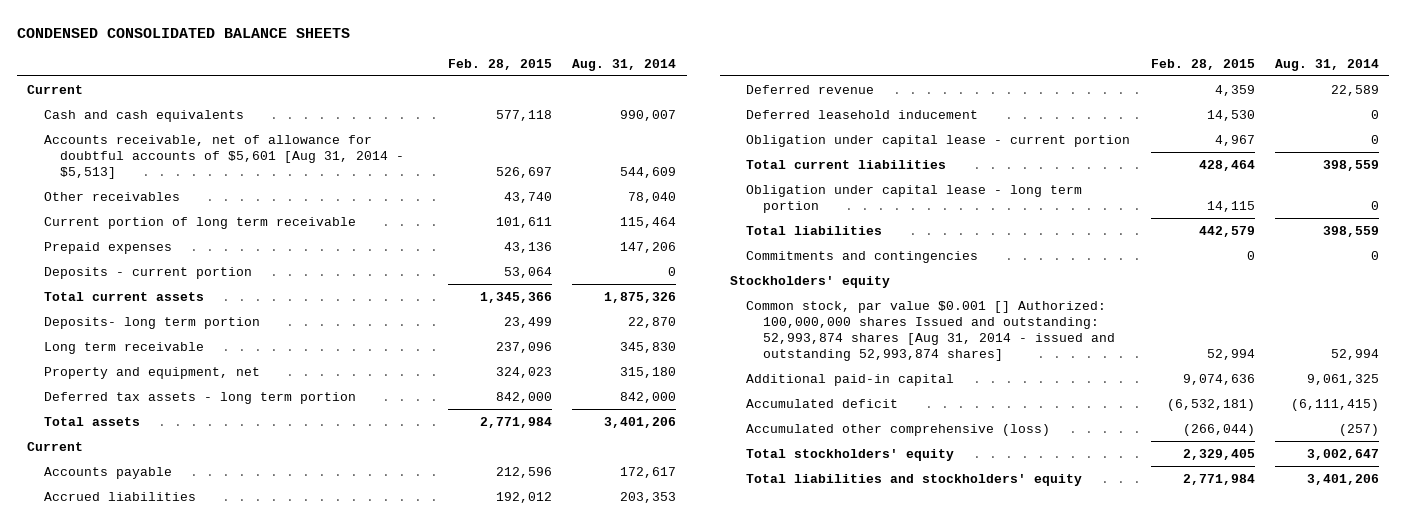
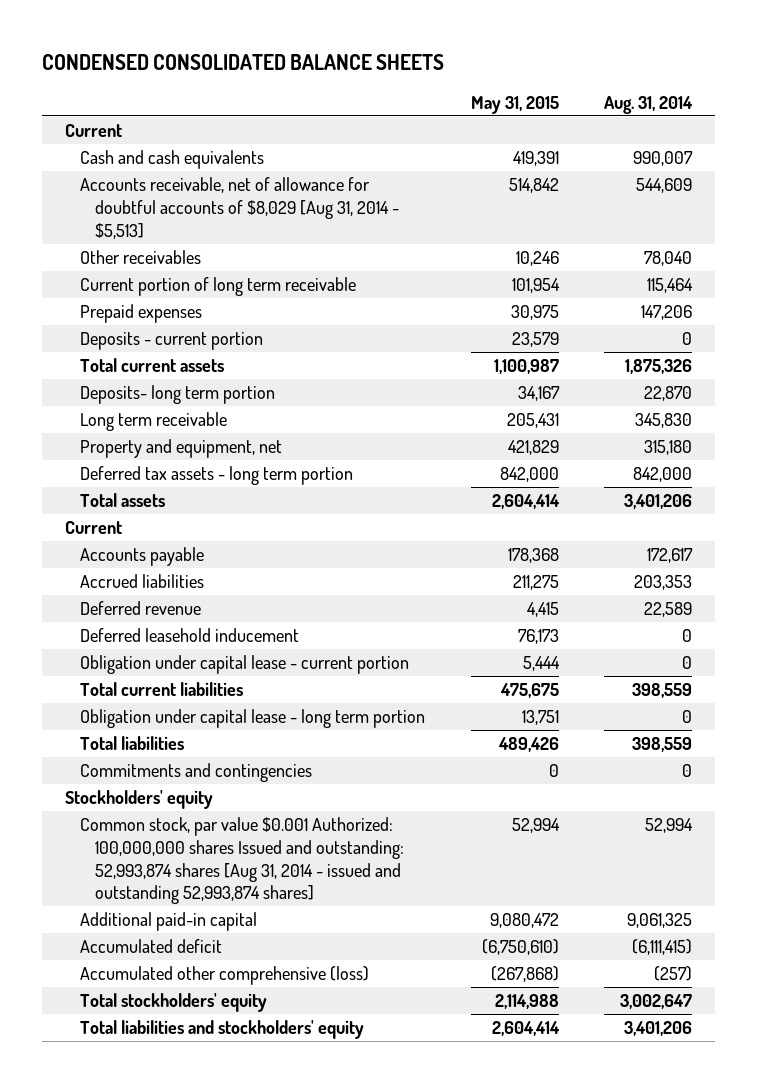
[448,58,553,70] Feb. 28, 2015 -> none
none -> [470,95,559,114] May 31, 2015
[43,134,405,180] Accounts receivable, net of allowance for doubtful accounts of $5,601 [Aug 31, 2014 - $5,513] -> [80,177,400,239] Accounts receivable, net of allowance for doubtful accounts of $8,029 [Aug 31, 2014 - $5,513]
[746,300,1115,362] Common stock, par value $0.001 [] Authorized: 100,000,000 shares Issued and outstanding: 52,993,874 shares [Aug 31, 2014 - issued and outstanding 52,993,874 shares] -> [80,817,405,905] Common stock, par value $0.001 Authorized: 100,000,000 shares Issued and outstanding: 52,993,874 shares [Aug 31, 2014 - issued and outstanding 52,993,874 shares]

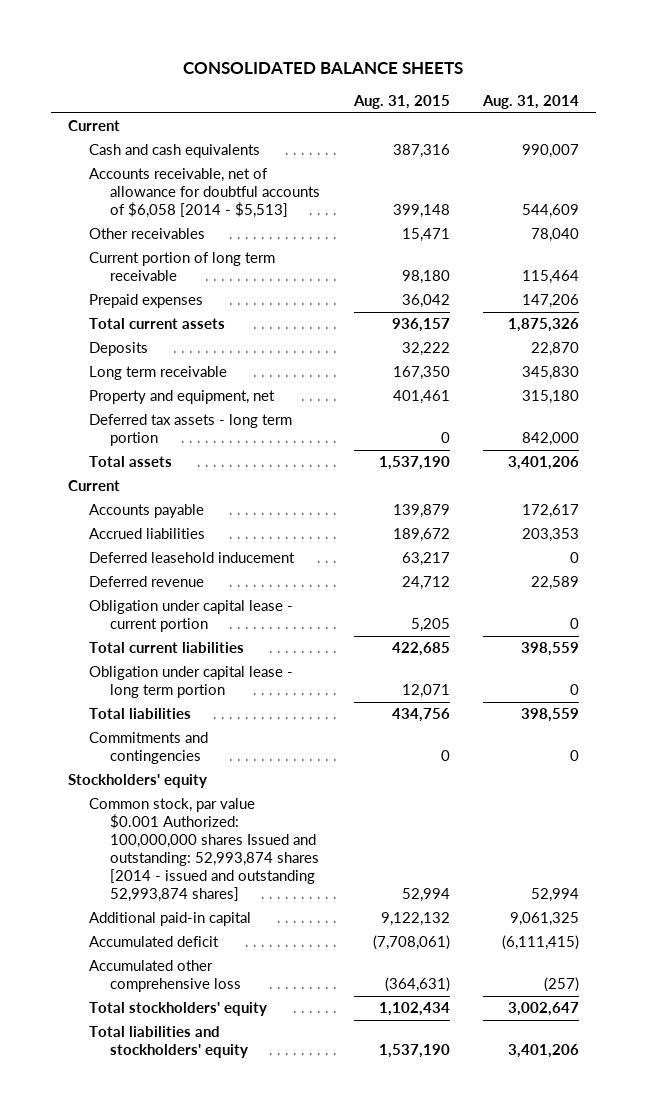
[42,54,445,71] CONDENSED CONSOLIDATED BALANCE SHEETS -> [183,61,464,74] CONSOLIDATED BALANCE SHEETS
[470,95,559,114] May 31, 2015 -> none
none -> [352,95,450,110] Aug. 31, 2015
[80,177,400,239] Accounts receivable, net of allowance for doubtful accounts of $8,029 [Aug 31, 2014 - $5,513] -> [88,168,321,219] Accounts receivable, net of allowance for doubtful accounts of $6,058 [2014 - $5,513]
[80,332,264,351] Deposits - current portion -> none
[80,385,276,405] Deposits- long term portion -> [88,342,148,357] Deposits
[80,601,202,616] Deferred revenue -> [88,576,204,588] Deferred revenue
[80,817,405,905] Common stock, par value $0.001 Authorized: 100,000,000 shares Issued and outstanding: 52,993,874 shares [Aug 31, 2014 - issued and outstanding 52,993,874 shares] -> [88,798,320,902] Common stock, par value $0.001 Authorized: 100,000,000 shares Issued and outstanding: 52,993,874 shares [2014 - issued and outstanding 52,993,874 shares]
[80,966,370,986] Accumulated other comprehensive (loss) -> [88,960,242,993] Accumulated other comprehensive loss

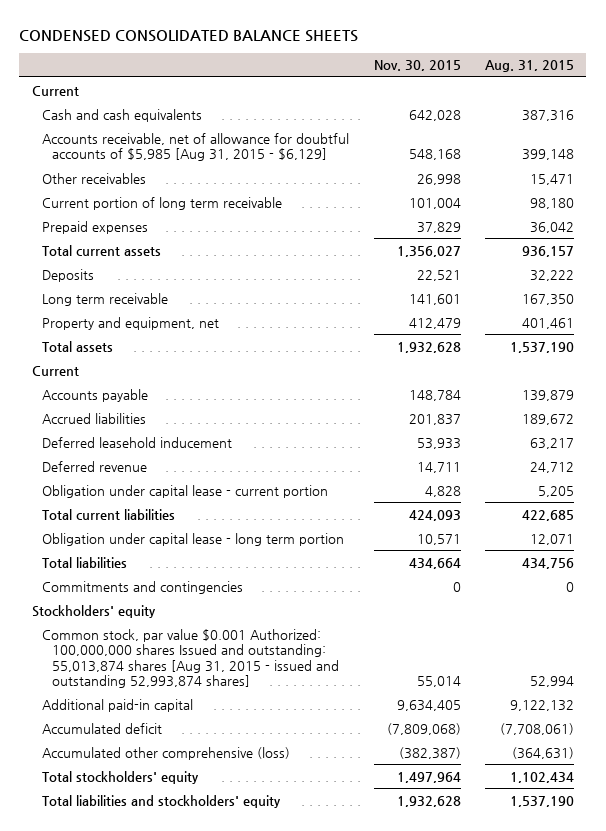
[183,61,464,74] CONSOLIDATED BALANCE SHEETS -> [19,29,359,42] CONDENSED CONSOLIDATED BALANCE SHEETS
[482,95,580,110] Aug. 31, 2014 -> none
none -> [373,60,461,72] Nov. 30, 2015
[88,168,321,219] Accounts receivable, net of allowance for doubtful accounts of $6,058 [2014 - $5,513] -> [41,132,349,162] Accounts receivable, net of allowance for doubtful accounts of $5,985 [Aug 31, 2015 - $6,129]
[88,414,292,447] Deferred tax assets - long term portion -> none
[88,798,320,902] Common stock, par value $0.001 Authorized: 100,000,000 shares Issued and outstanding: 52,993,874 shares [2014 - issued and outstanding 52,993,874 shares] -> [41,628,340,689] Common stock, par value $0.001 Authorized: 100,000,000 shares Issued and outstanding: 55,013,874 shares [Aug 31, 2015 - issued and outstanding 52,993,874 shares]
[88,960,242,993] Accumulated other comprehensive loss -> [41,746,290,760] Accumulated other comprehensive (loss)

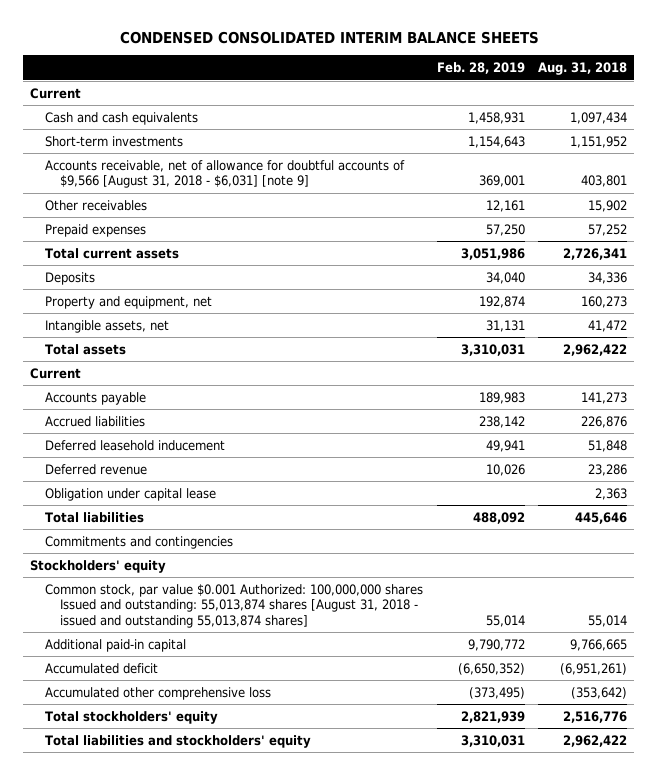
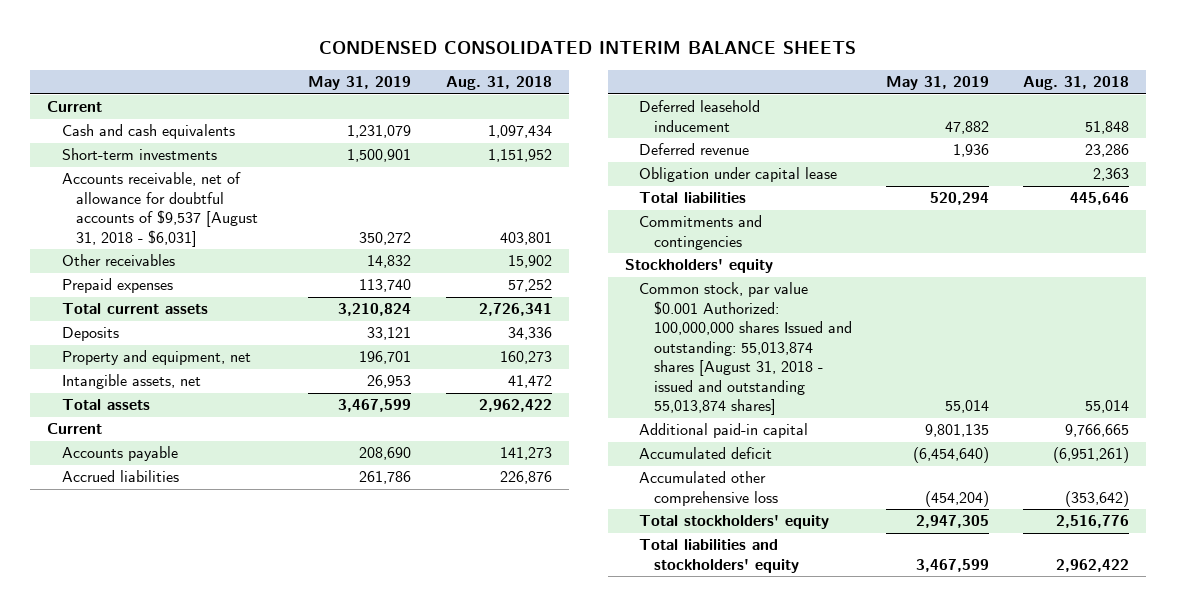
[436,62,525,75] Feb. 28, 2019 -> none
none -> [308,76,412,91] May 31, 2019
[45,159,406,189] Accounts receivable, net of allowance for doubtful accounts of $9,566 [August 31, 2018 - $6,031] [note 9] -> [61,172,259,247] Accounts receivable, net of allowance for doubtful accounts of $9,537 [August 31, 2018 - $6,031]

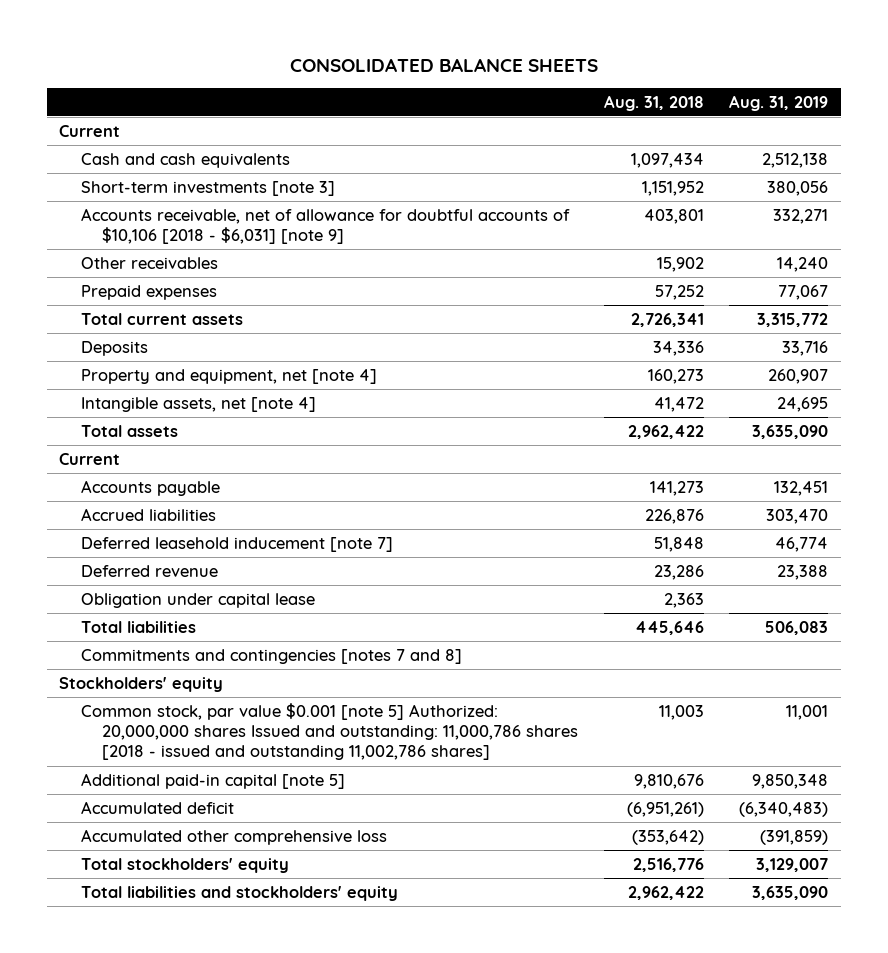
[319,41,857,55] CONDENSED CONSOLIDATED INTERIM BALANCE SHEETS -> [289,57,598,72] CONSOLIDATED BALANCE SHEETS
[308,76,412,91] May 31, 2019 -> none
none -> [729,94,829,111] Aug. 31, 2019
[61,148,217,161] Short-term investments -> [80,180,335,196] Short-term investments [note 3]
[61,172,259,247] Accounts receivable, net of allowance for doubtful accounts of $9,537 [August 31, 2018 - $6,031] -> [80,207,570,245] Accounts receivable, net of allowance for doubtful accounts of $10,106 [2018 - $6,031] [note 9]
[61,350,251,366] Property and equipment, net -> [80,368,377,384] Property and equipment, net [note 4]
[61,374,201,390] Intangible assets, net -> [80,396,316,412] Intangible assets, net [note 4]
[639,100,761,132] Deferred leasehold inducement -> [80,536,393,552] Deferred leasehold inducement [note 7]
[639,215,763,250] Commitments and contingencies -> [80,648,462,664] Commitments and contingencies [notes 7 and 8]
[639,282,852,416] Common stock, par value $0.001 Authorized: 100,000,000 shares Issued and outstanding: 55,013,874 shares [August 31, 2018 - issued and outstanding 55,013,874 shares] -> [80,702,578,761] Common stock, par value $0.001 [note 5] Authorized: 20,000,000 shares Issued and outstanding: 11,000,786 shares [2018 - issued and outstanding 11,002,786 shares]
[1085,400,1130,414] 55,014 -> [658,704,704,720] 11,003
[639,423,809,439] Additional paid-in capital -> [80,772,345,789] Additional paid-in capital [note 5]
[1065,424,1130,438] 9,766,665 -> [633,773,704,789] 9,810,676

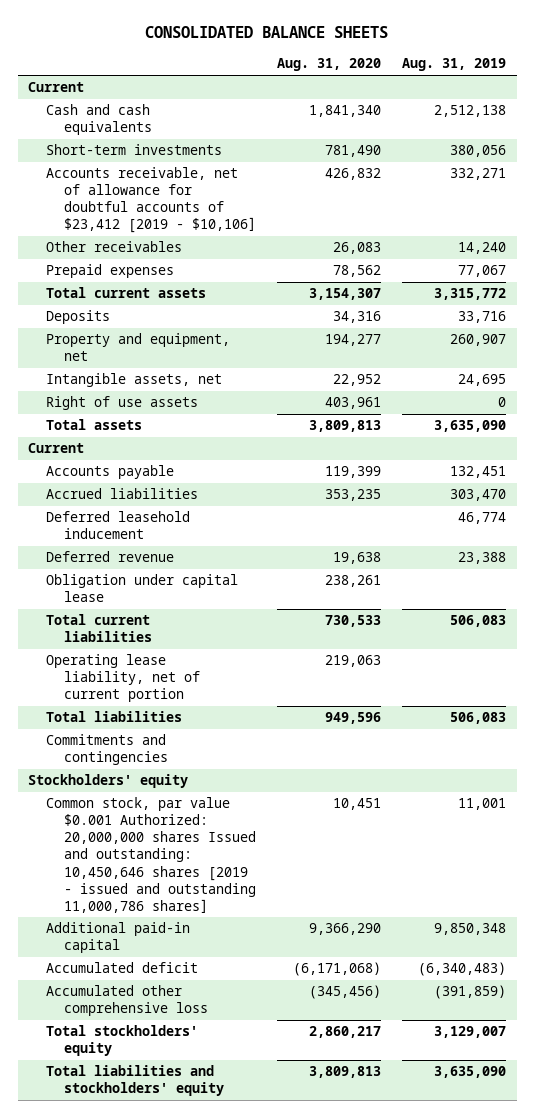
[603,94,704,111] Aug. 31, 2018 -> none
none -> [277,58,382,72] Aug. 31, 2020
[80,180,335,196] Short-term investments [note 3] -> [46,144,223,156] Short-term investments
[80,207,570,245] Accounts receivable, net of allowance for doubtful accounts of $10,106 [2018 - $6,031] [note 9] -> [46,167,256,234] Accounts receivable, net of allowance for doubtful accounts of $23,412 [2019 - $10,106]
[80,368,377,384] Property and equipment, net [note 4] -> [46,333,231,362] Property and equipment, net
[80,396,316,412] Intangible assets, net [note 4] -> [46,373,223,388] Intangible assets, net
none -> [46,396,199,411] Right of use assets
[80,536,393,552] Deferred leasehold inducement [note 7] -> [46,511,191,540] Deferred leasehold inducement
none -> [46,614,152,643] Total current liabilities
none -> [46,654,200,703] Operating lease liability, net of current portion
[80,648,462,664] Commitments and contingencies [notes 7 and 8] -> [46,734,168,766] Commitments and contingencies
[80,702,578,761] Common stock, par value $0.001 [note 5] Authorized: 20,000,000 shares Issued and outstanding: 11,000,786 shares [2018 - issued and outstanding 11,002,786 shares] -> [46,797,256,913] Common stock, par value $0.001 Authorized: 20,000,000 shares Issued and outstanding: 10,450,646 shares [2019 - issued and outstanding 11,000,786 shares]
[80,772,345,789] Additional paid-in capital [note 5] -> [46,922,191,954] Additional paid-in capital

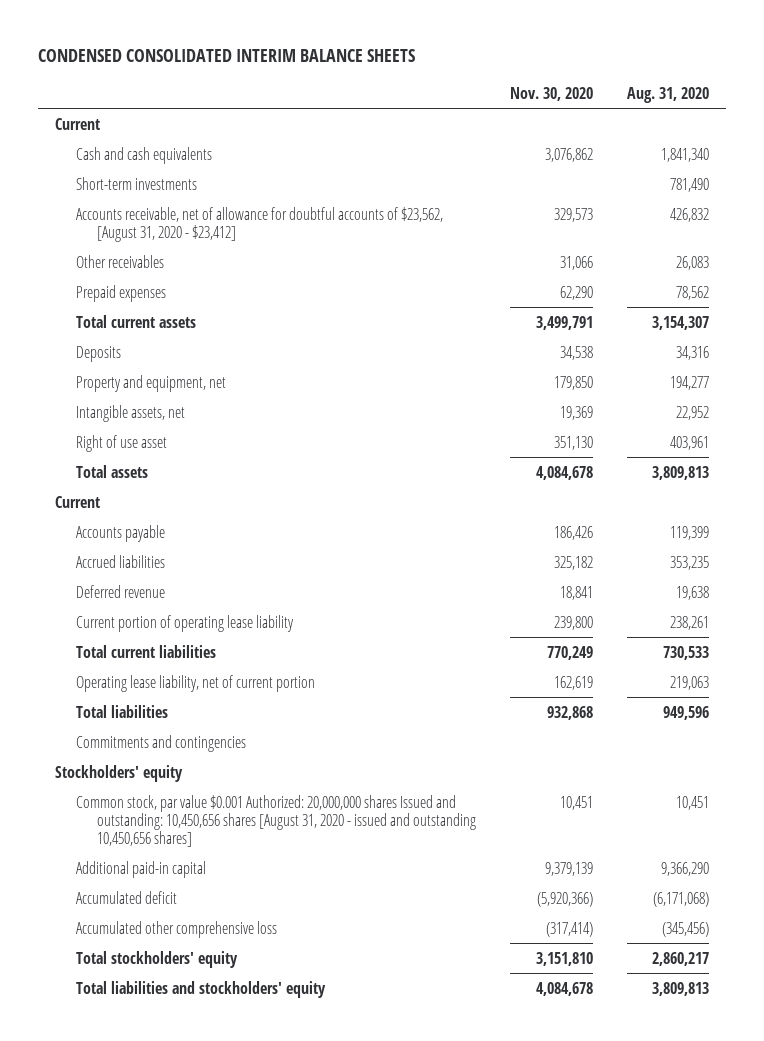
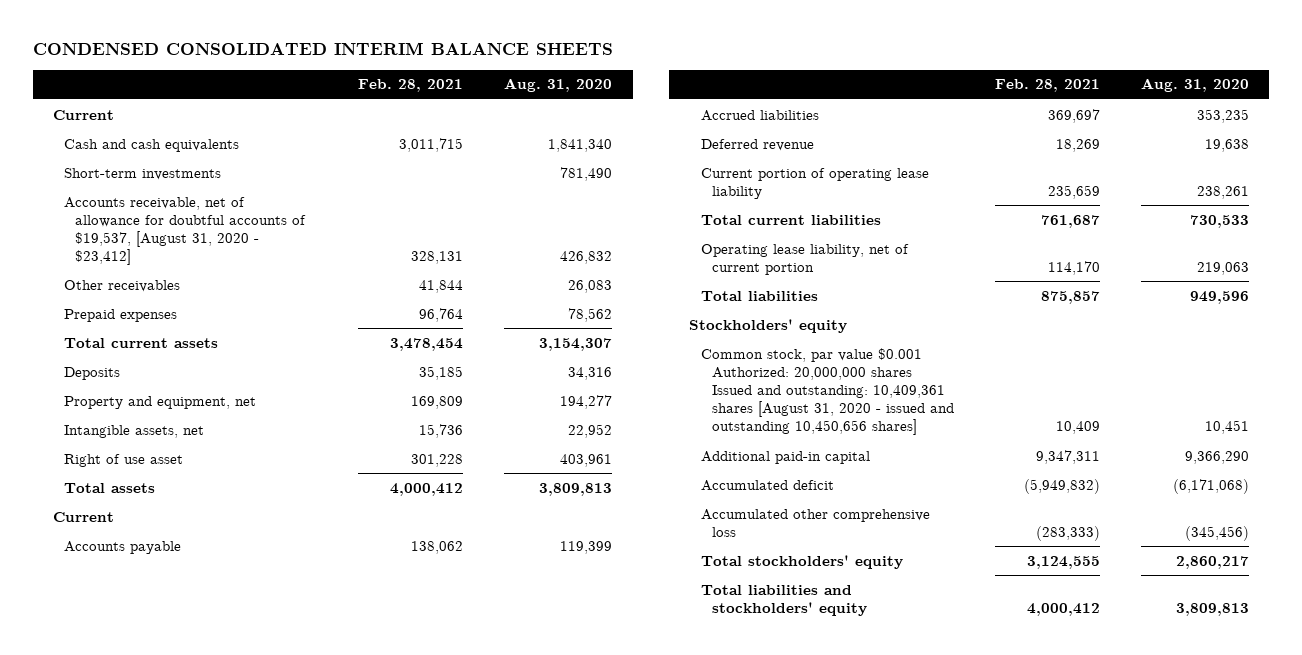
[509,86,593,101] Nov. 30, 2020 -> none
none -> [358,79,464,93] Feb. 28, 2021
[75,206,443,242] Accounts receivable, net of allowance for doubtful accounts of $23,562, [August 31, 2020 - $23,412] -> [64,196,307,265] Accounts receivable, net of allowance for doubtful accounts of $19,537, [August 31, 2020 - $23,412]
[75,734,246,752] Commitments and contingencies -> none
[75,794,476,847] Common stock, par value $0.001 Authorized: 20,000,000 shares Issued and outstanding: 10,450,656 shares [August 31, 2020 - issued and outstanding 10,450,656 shares] -> [700,347,954,435] Common stock, par value $0.001 Authorized: 20,000,000 shares Issued and outstanding: 10,409,361 shares [August 31, 2020 - issued and outstanding 10,450,656 shares]

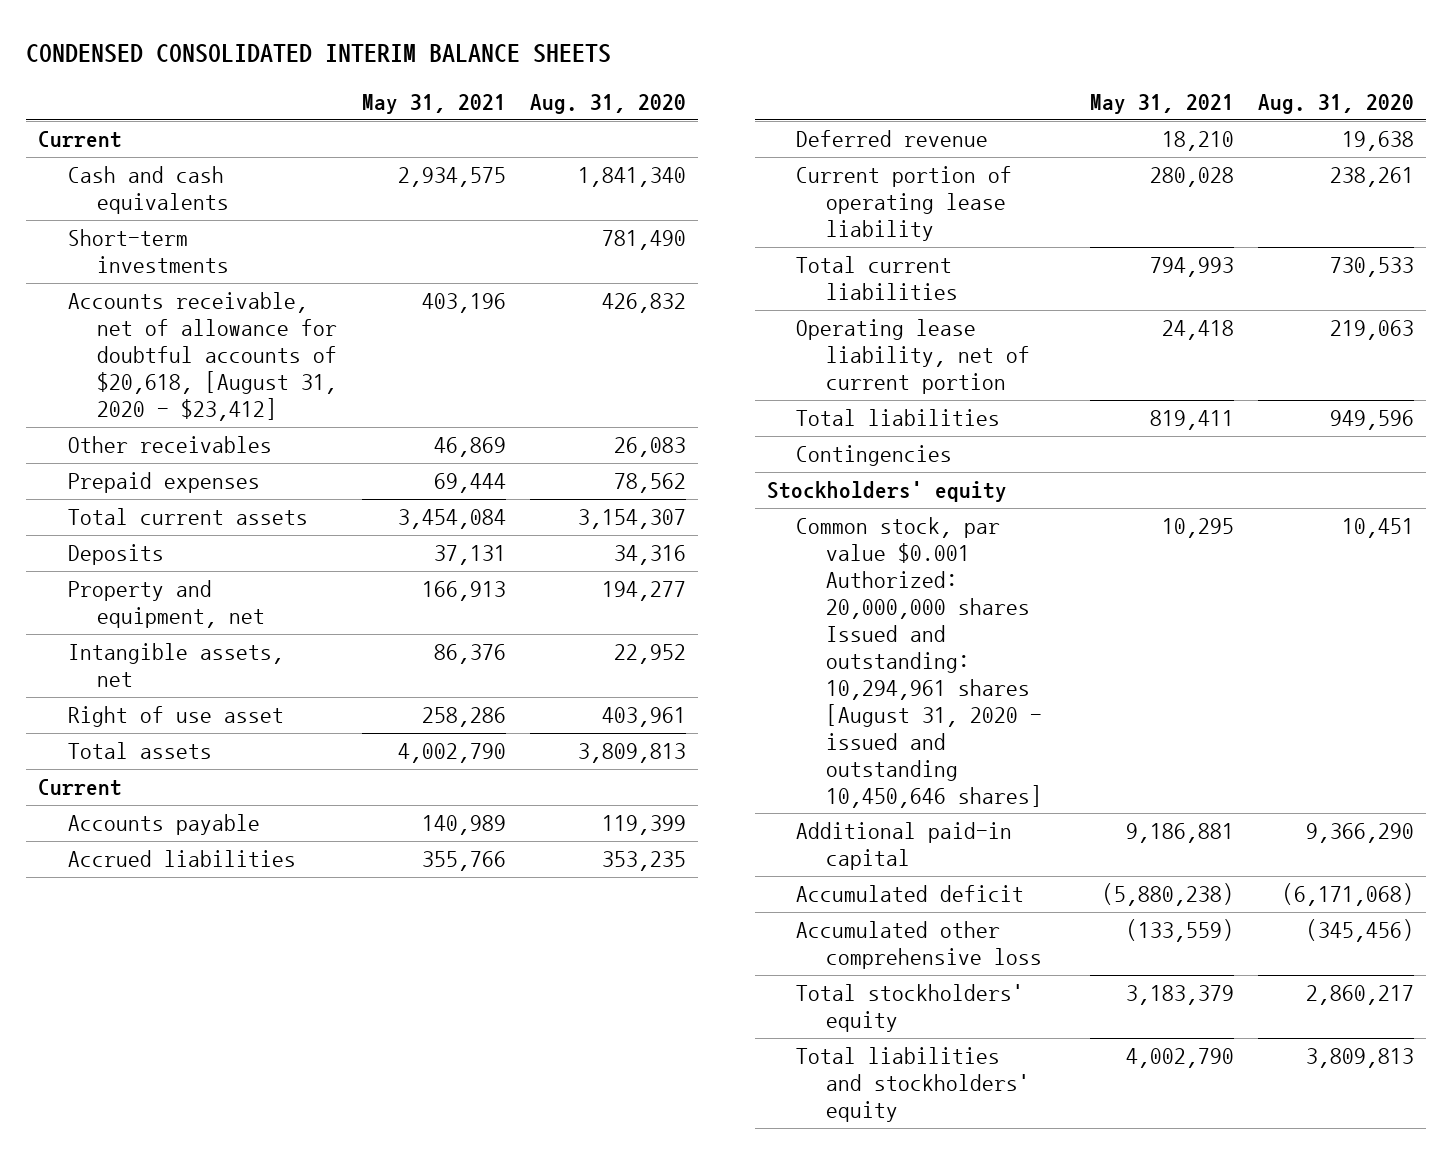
[358,79,464,93] Feb. 28, 2021 -> none
none -> [361,94,506,115] May 31, 2021
[64,196,307,265] Accounts receivable, net of allowance for doubtful accounts of $19,537, [August 31, 2020 - $23,412] -> [67,292,338,422] Accounts receivable, net of allowance for doubtful accounts of $20,618, [August 31, 2020 - $23,412]
none -> [796,445,953,467] Contingencies
[700,347,954,435] Common stock, par value $0.001 Authorized: 20,000,000 shares Issued and outstanding: 10,409,361 shares [August 31, 2020 - issued and outstanding 10,450,656 shares] -> [796,517,1043,808] Common stock, par value $0.001 Authorized: 20,000,000 shares Issued and outstanding: 10,294,961 shares [August 31, 2020 - issued and outstanding 10,450,646 shares]

